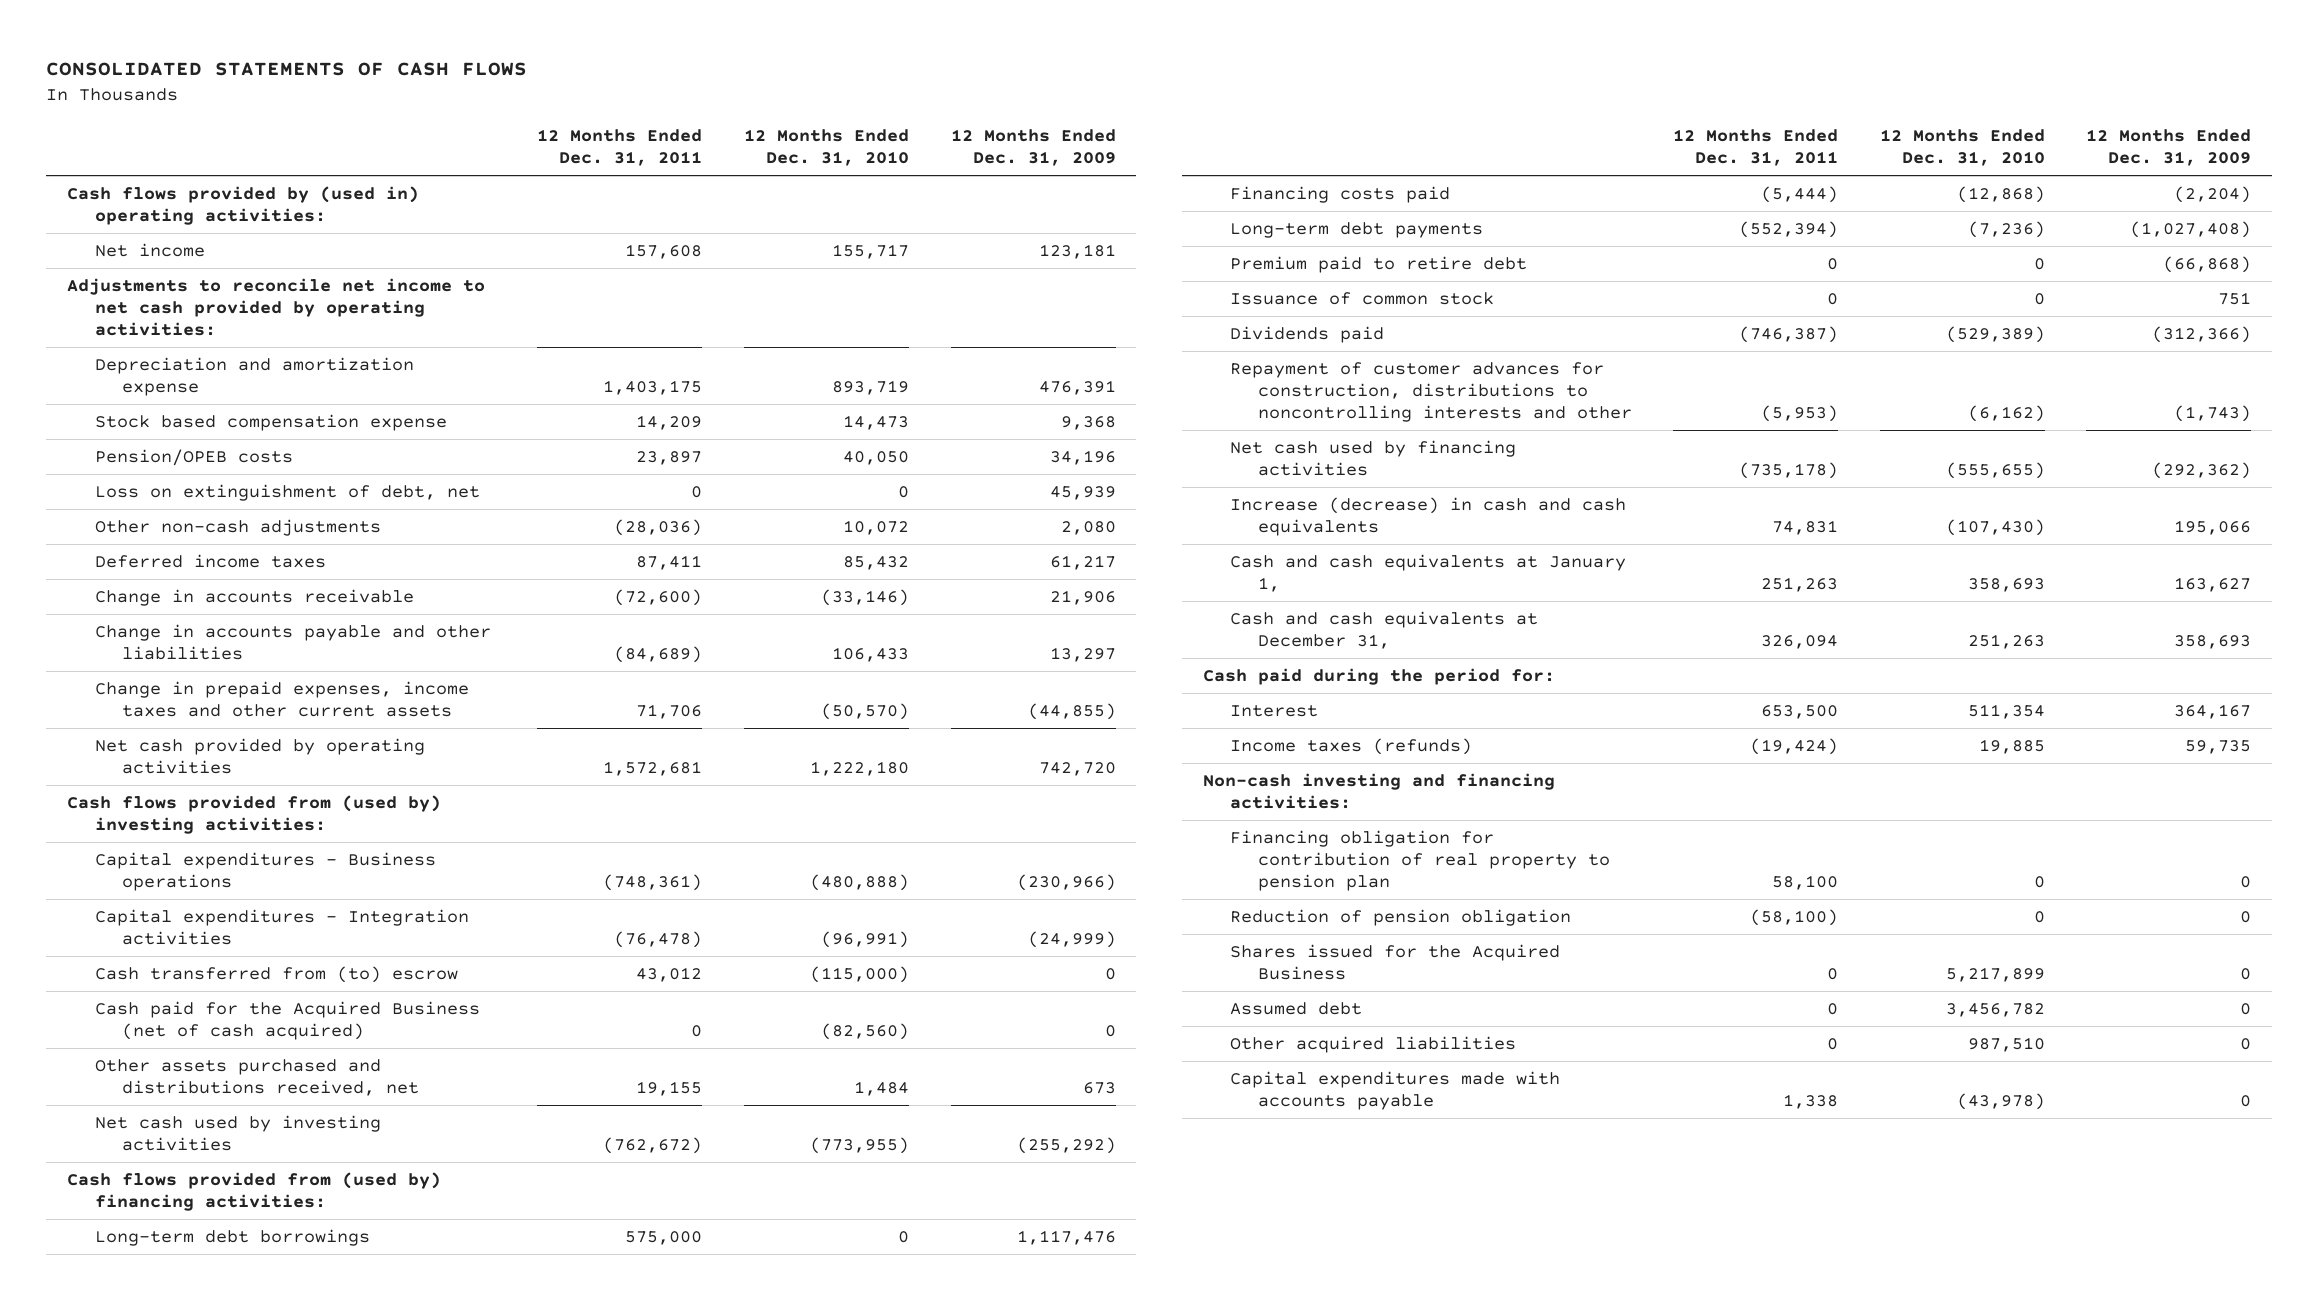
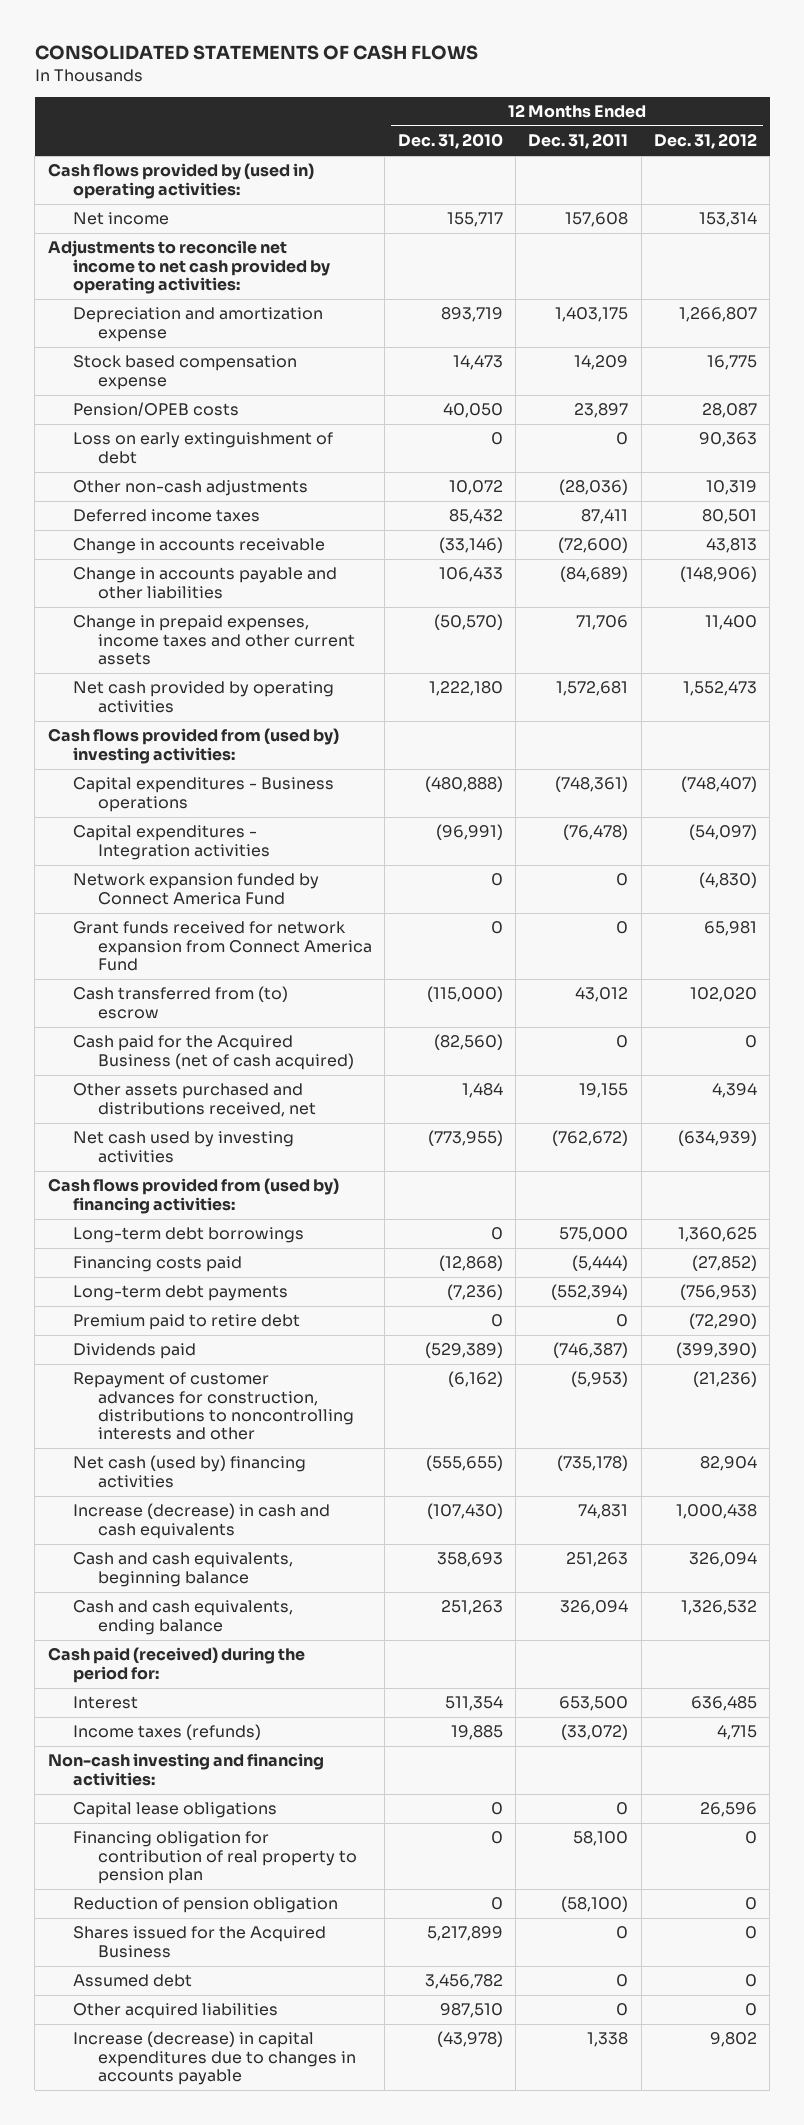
[950,128,1116,167] 12 Months Ended Dec. 31, 2009 -> none
none -> [653,133,757,150] Dec. 31, 2012
[94,483,480,501] Loss on extinguishment of debt, net -> [72,432,333,464] Loss on early extinguishment of debt
none -> [72,873,319,905] Network expansion funded by Connect America Fund
none -> [72,921,372,972] Grant funds received for network expansion from Connect America Fund
[1230,291,1495,305] Issuance of common stock -> none
[1230,439,1517,477] Net cash used by financing activities -> [72,1455,306,1488] Net cash (used by) financing activities
[1230,553,1627,593] Cash and cash equivalents at January 1, -> [72,1552,293,1587] Cash and cash equivalents, beginning balance
[1230,610,1539,650] Cash and cash equivalents at December 31, -> [72,1600,293,1635] Cash and cash equivalents, ending balance
[1202,667,1555,685] Cash paid during the period for: -> [47,1647,305,1683] Cash paid (received) during the period for:
[1750,737,1839,755] (19,424) -> [561,1724,629,1741] (33,072)
none -> [72,1802,277,1819] Capital lease obligations
[1230,1070,1561,1111] Capital expenditures made with accounts payable -> [72,2031,356,2086] Increase (decrease) in capital expenditures due to changes in accounts payable

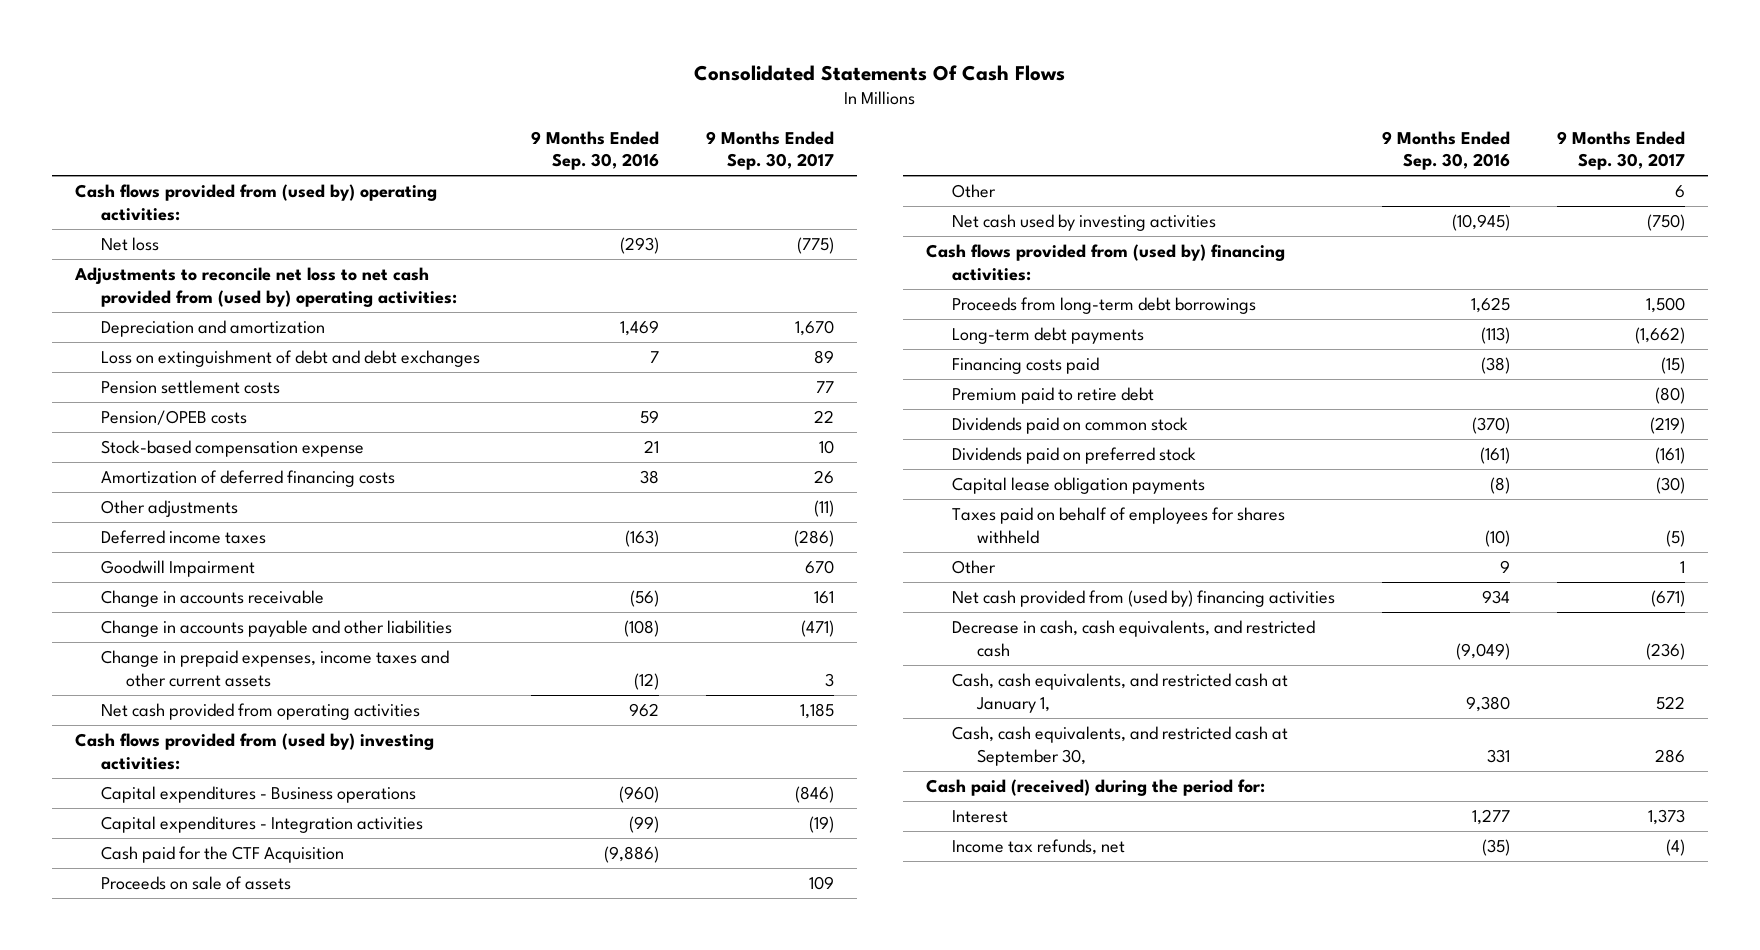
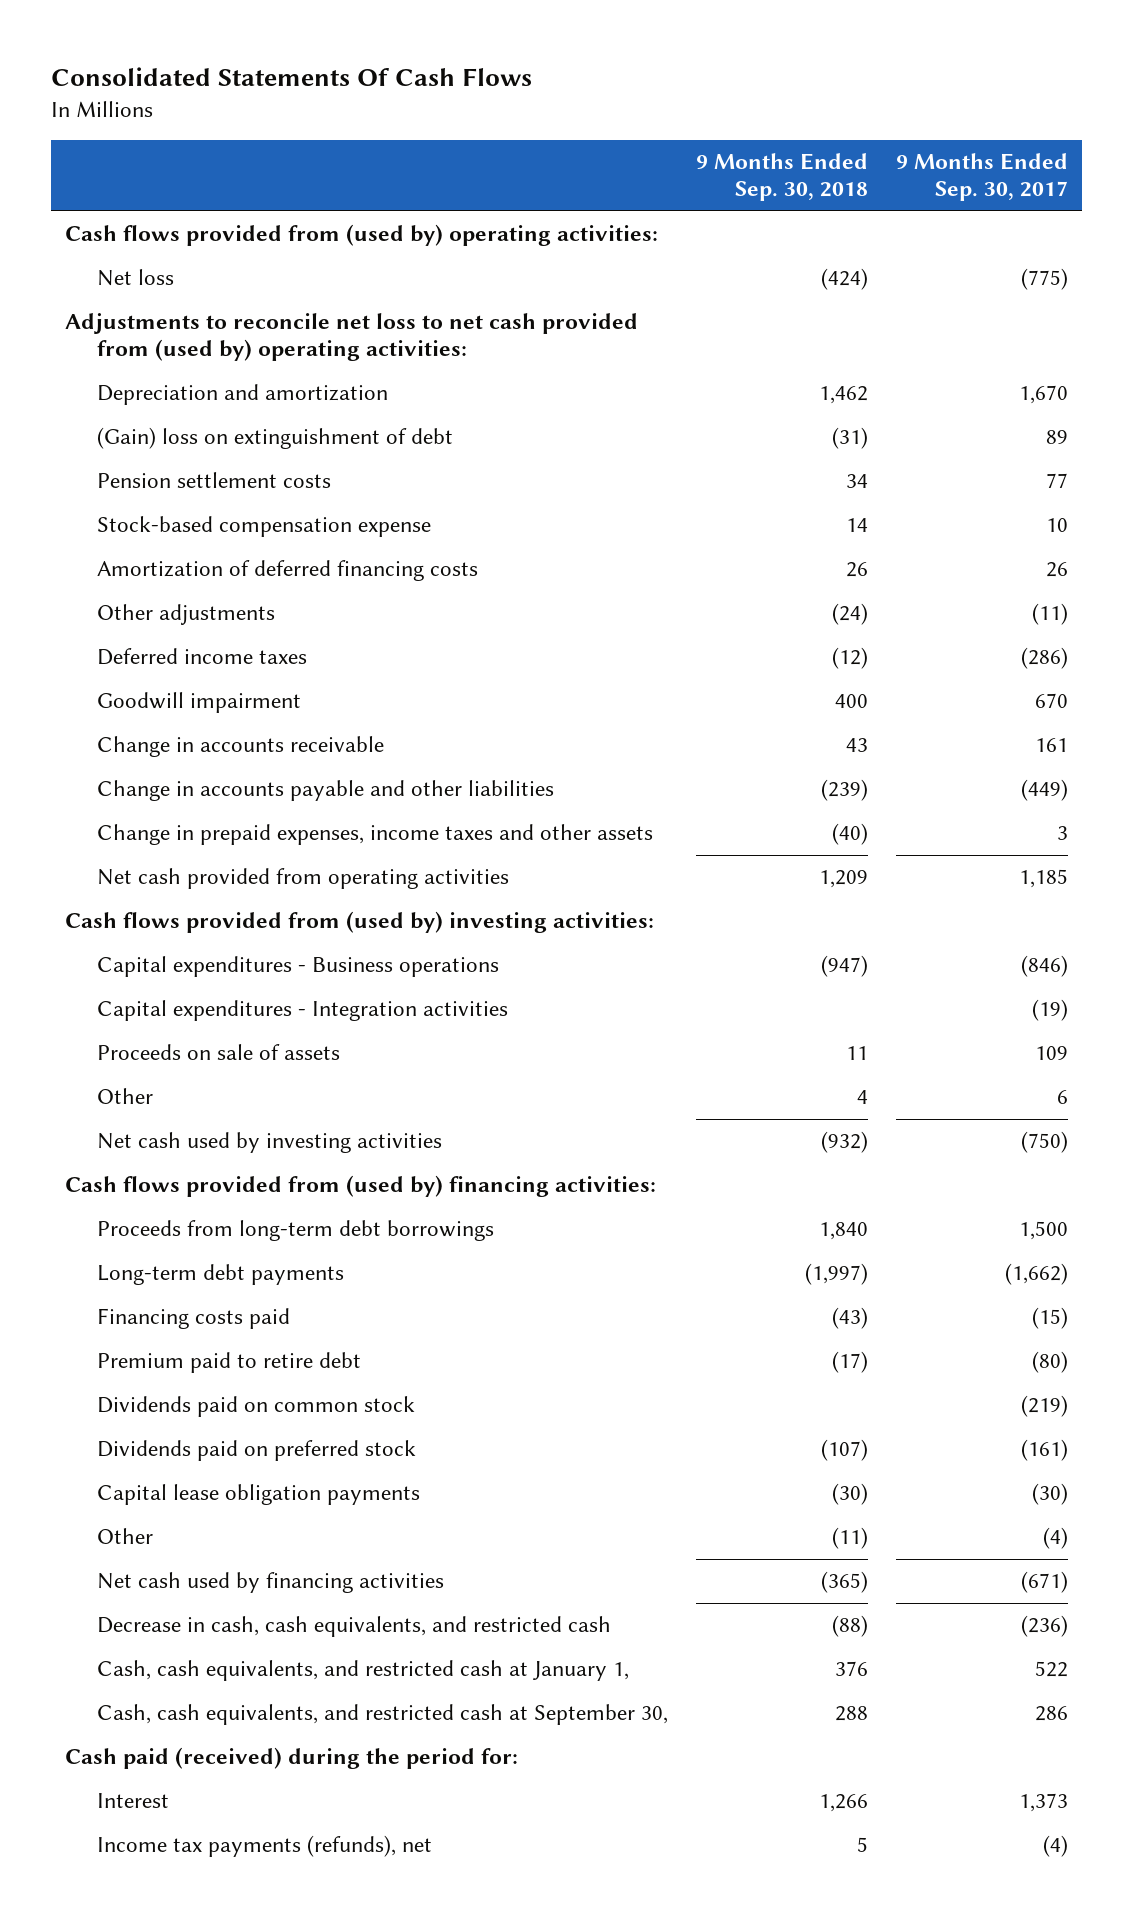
[530,130,659,171] 9 Months Ended Sep. 30, 2016 -> none
none -> [696,153,869,202] 9 Months Ended Sep. 30, 2018
[100,350,480,368] Loss on extinguishment of debt and debt exchanges -> [97,427,454,450] (Gain) loss on extinguishment of debt
[100,410,247,426] Pension/OPEB costs -> none
[100,560,255,578] Goodwill Impairment -> [97,692,302,714] Goodwill impairment
[800,620,834,638] (471) -> [1021,779,1069,802] (449)
[100,650,449,687] Change in prepaid expenses, income taxes and other current assets -> [97,824,654,846] Change in prepaid expenses, income taxes and other assets
[100,846,344,864] Cash paid for the CTF Acquisition -> none
[951,507,1285,544] Taxes paid on behalf of employees for shares withheld -> none
[1679,561,1685,574] 1 -> [1043,1527,1069,1550] (4)
[951,590,1335,608] Net cash provided from (used by) financing activities -> [97,1572,445,1594] Net cash used by financing activities
[951,839,1125,856] Income tax refunds, net -> [97,1835,433,1858] Income tax payments (refunds), net

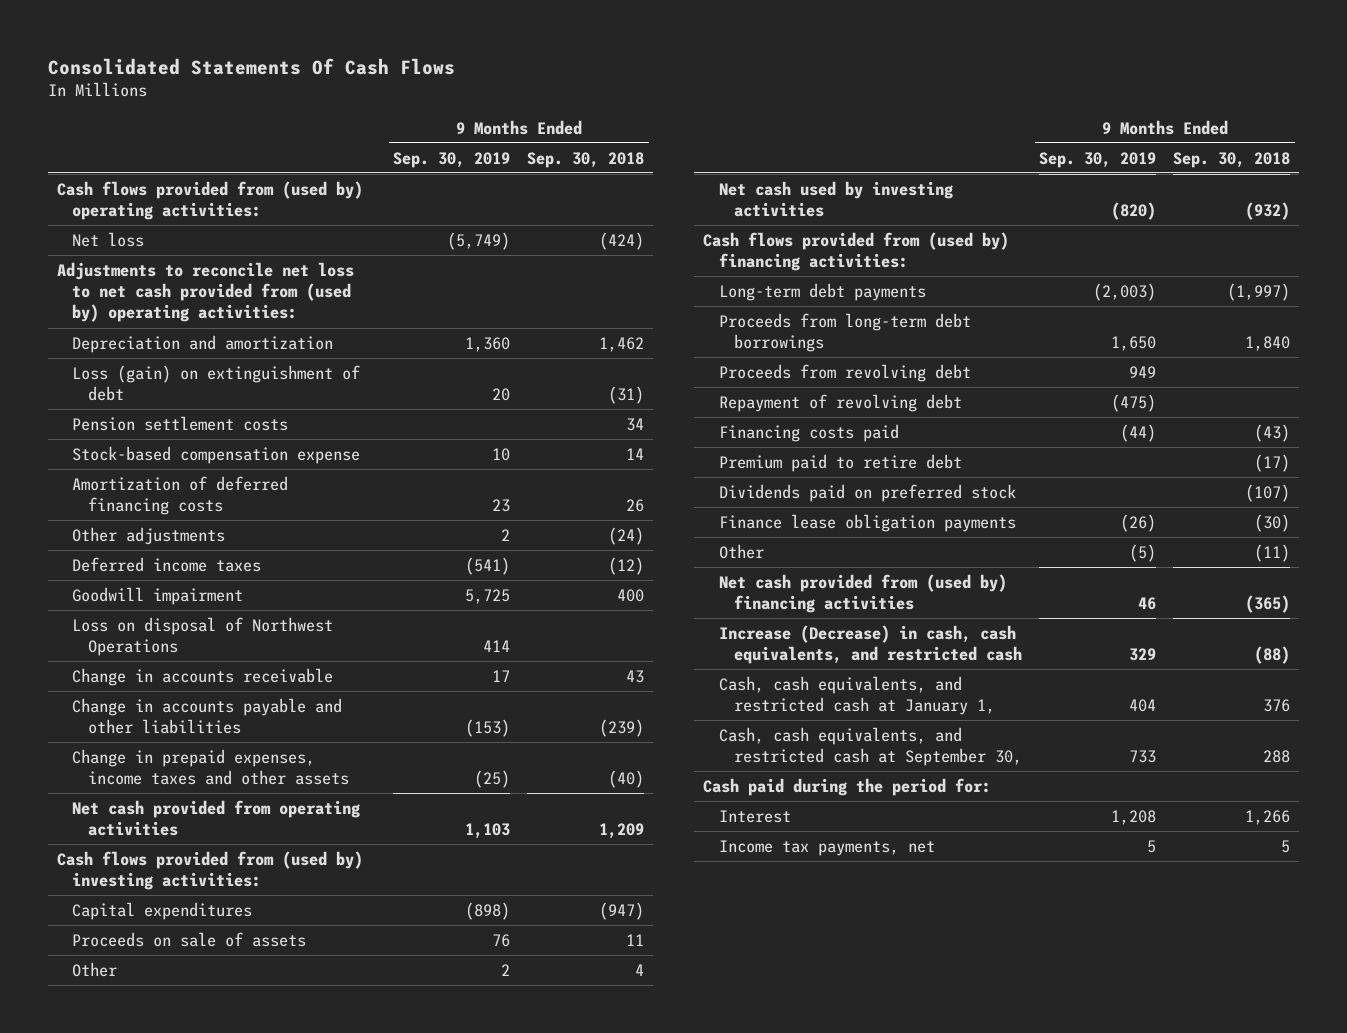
[896,153,1069,202] 9 Months Ended Sep. 30, 2017 -> none
none -> [393,151,511,168] Sep. 30, 2019
[97,427,454,450] (Gain) loss on extinguishment of debt -> [72,364,361,402] Loss (gain) on extinguishment of debt
none -> [72,616,334,657] Loss on disposal of Northwest Operations
[97,1000,509,1022] Capital expenditures - Integration activities -> none
[97,956,500,978] Capital expenditures - Business operations -> [72,901,253,920] Capital expenditures
[97,1220,495,1242] Proceeds from long-term debt borrowings -> [718,312,971,353] Proceeds from long-term debt borrowings
none -> [718,363,971,382] Proceeds from revolving debt
none -> [718,393,962,412] Repayment of revolving debt
[97,1396,416,1418] Dividends paid on common stock -> none
[97,1484,421,1506] Capital lease obligation payments -> [718,513,1016,532] Finance lease obligation payments
[97,1572,445,1594] Net cash used by financing activities -> [718,573,1007,614] Net cash provided from (used by) financing activities
[97,1616,612,1638] Decrease in cash, cash equivalents, and restricted cash -> [718,624,1023,665] Increase (Decrease) in cash, cash equivalents, and restricted cash
[64,1747,518,1770] Cash paid (received) during the period for: -> [702,777,991,796] Cash paid during the period for:
[97,1835,433,1858] Income tax payments (refunds), net -> [718,839,935,856] Income tax payments, net

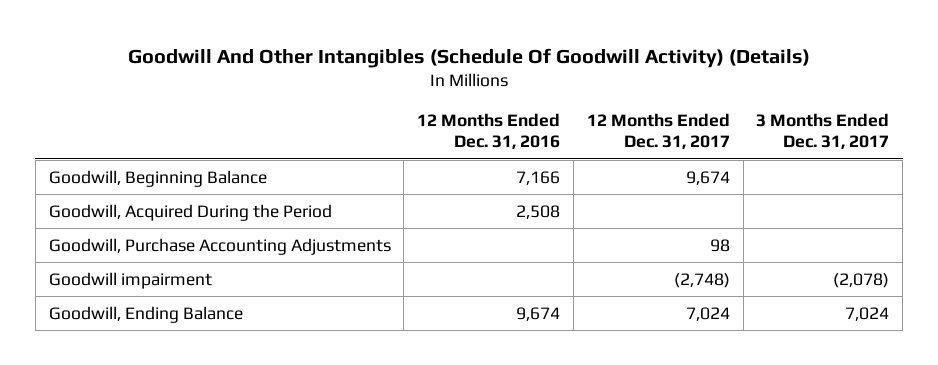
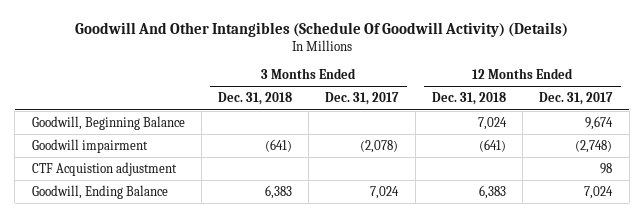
[417,113,561,150] 12 Months Ended Dec. 31, 2016 -> none
none -> [218,92,293,106] Dec. 31, 2018
none -> [431,92,506,106] Dec. 31, 2018
[48,203,332,221] Goodwill, Acquired During the Period -> none
[48,237,391,255] Goodwill, Purchase Accounting Adjustments -> none
none -> [31,161,177,176] CTF Acquistion adjustment

